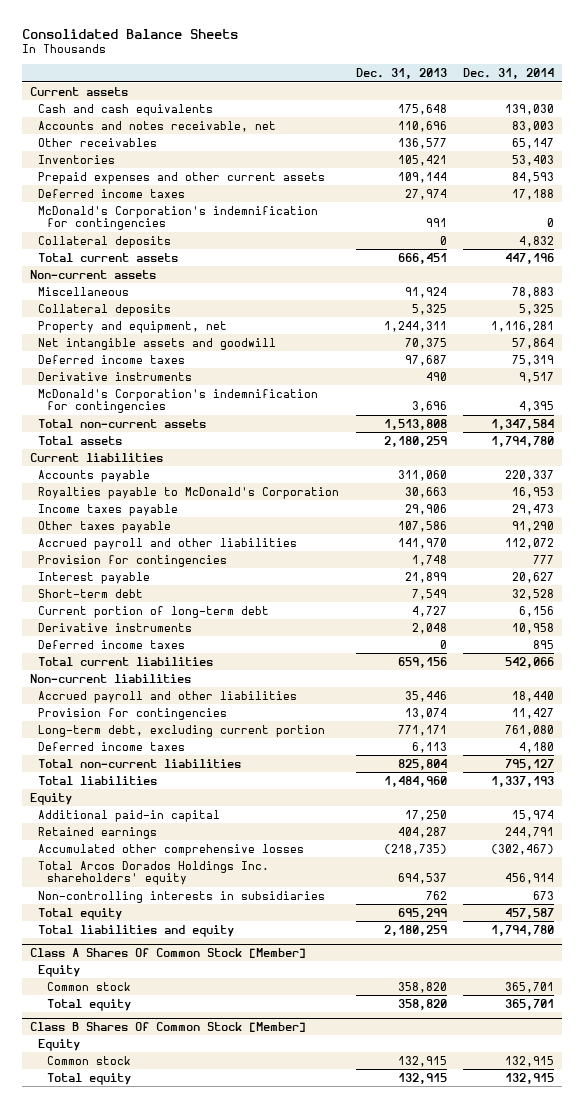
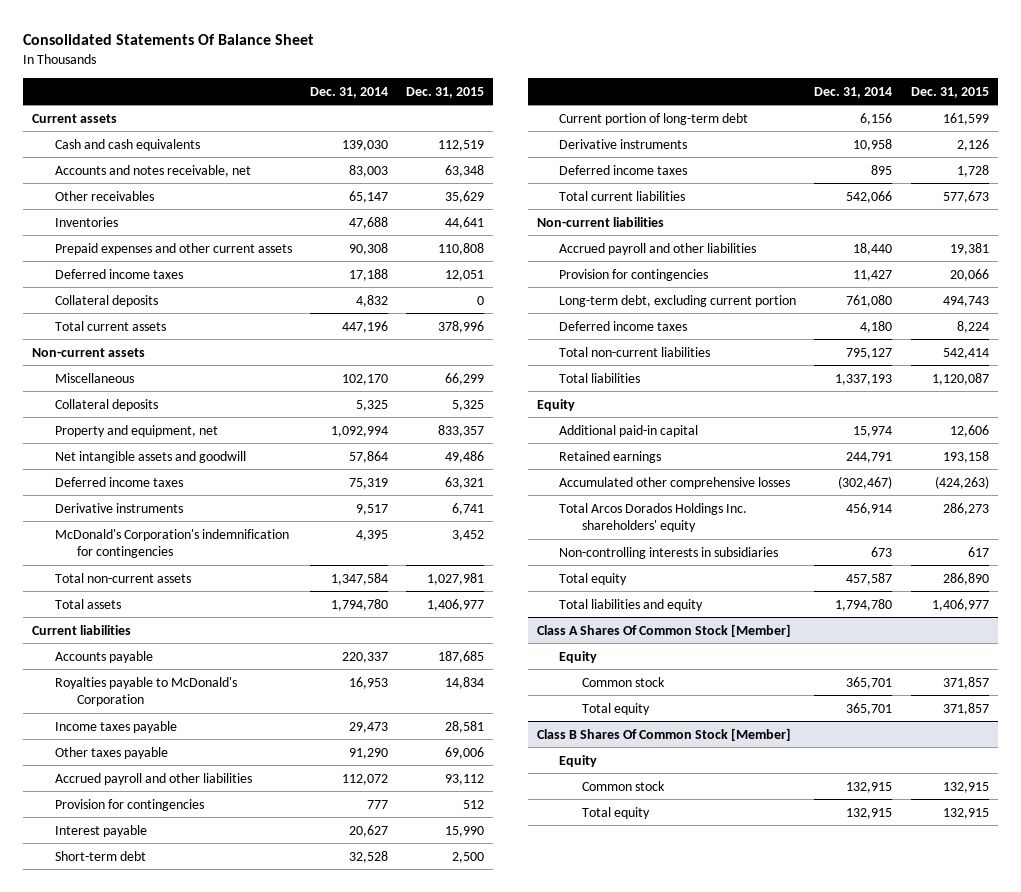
[21,28,238,39] Consolidated Balance Sheets -> [23,34,315,46] Consolidated Statements Of Balance Sheet
[355,68,447,80] Dec. 31, 2013 -> none
none -> [405,86,484,98] Dec. 31, 2015
[511,154,554,166] 53,403 -> [348,216,388,229] 47,688
[511,171,554,183] 84,593 -> [348,242,388,255] 90,308
[38,205,319,231] McDonald's Corporation's indemnification for contingencies -> none
[511,286,554,298] 78,883 -> [341,373,388,385] 102,170
[490,320,554,332] 1,116,281 -> [330,425,388,437] 1,092,994

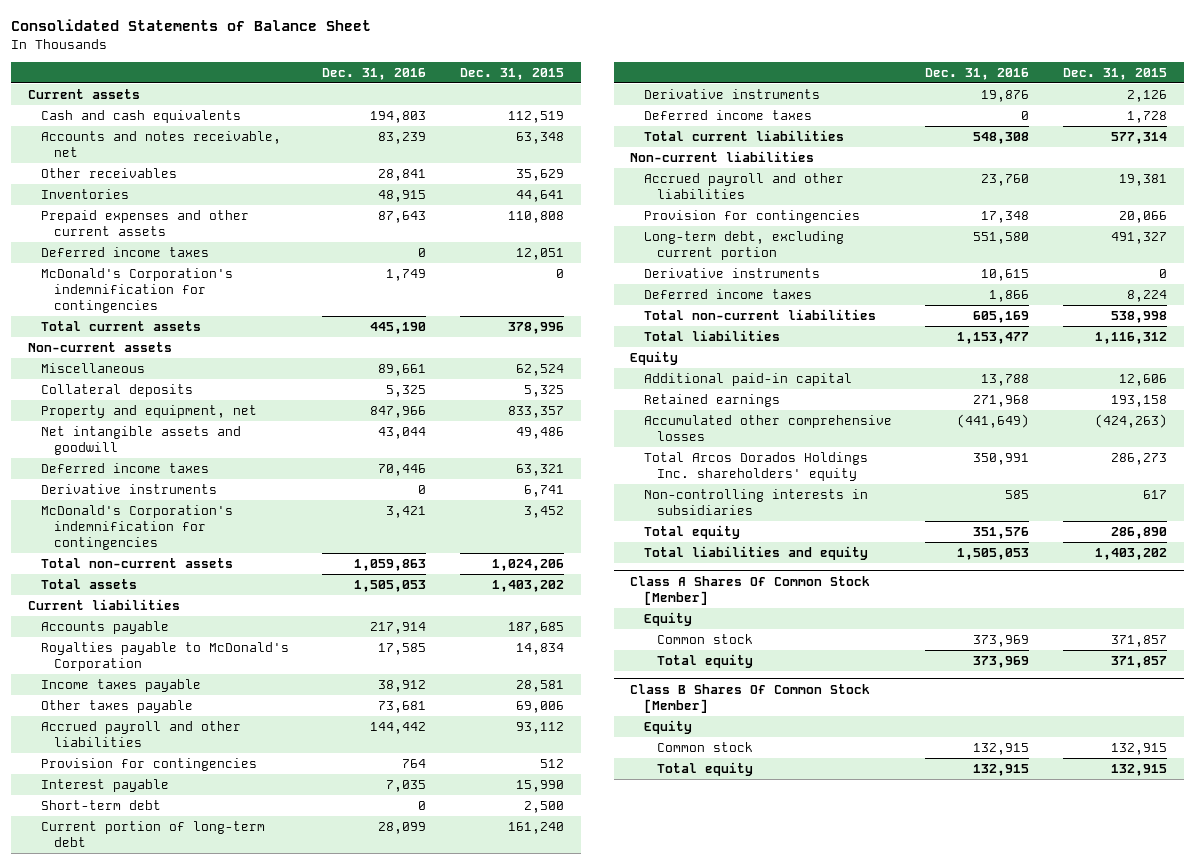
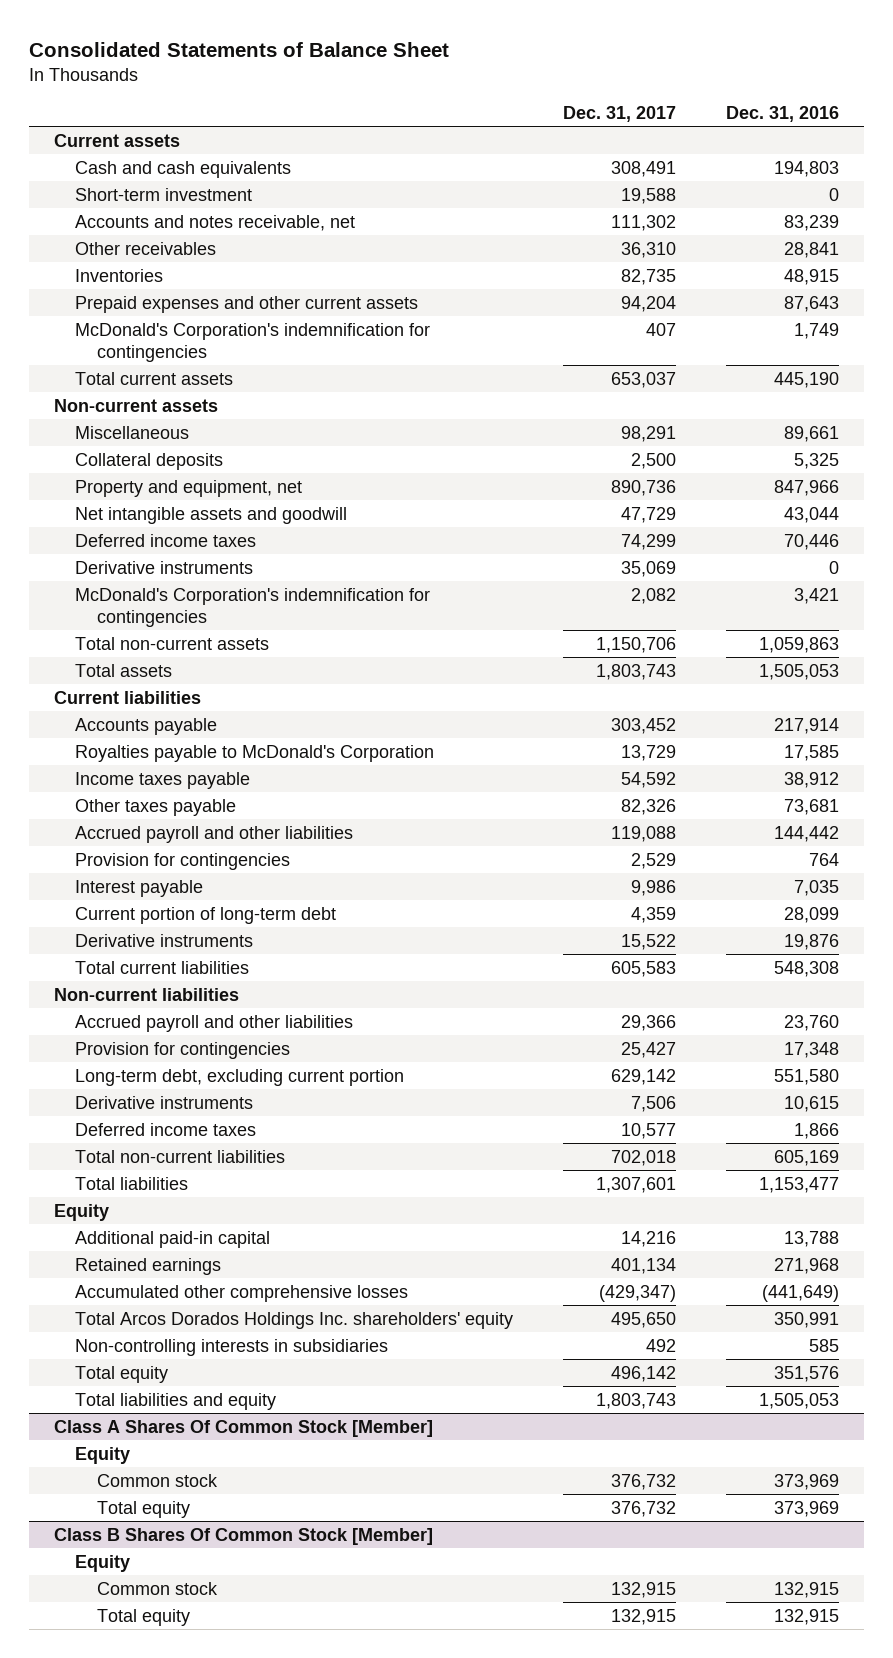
[460,67,565,80] Dec. 31, 2015 -> none
none -> [563,105,677,122] Dec. 31, 2017
none -> [75,187,253,201] Short-term investment
[40,247,209,258] Deferred income taxes -> none
[40,800,161,811] Short-term debt -> none
[643,110,812,121] Deferred income taxes -> none

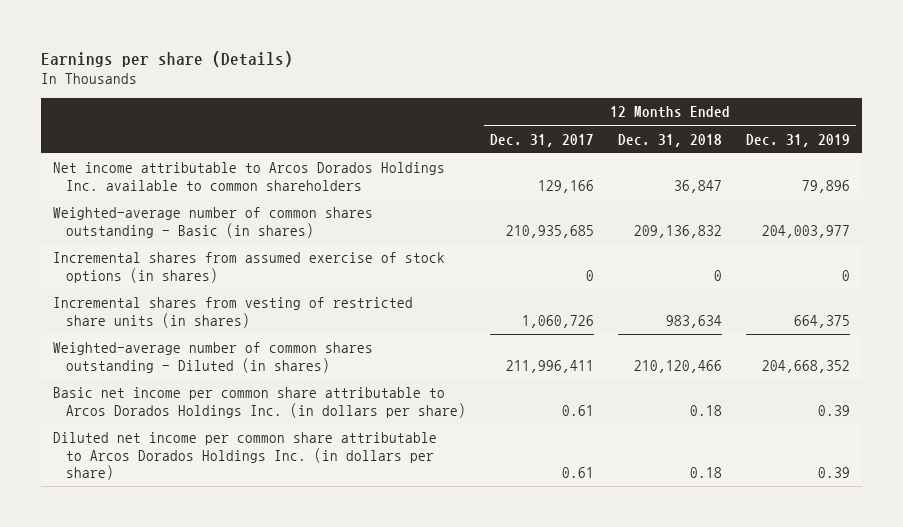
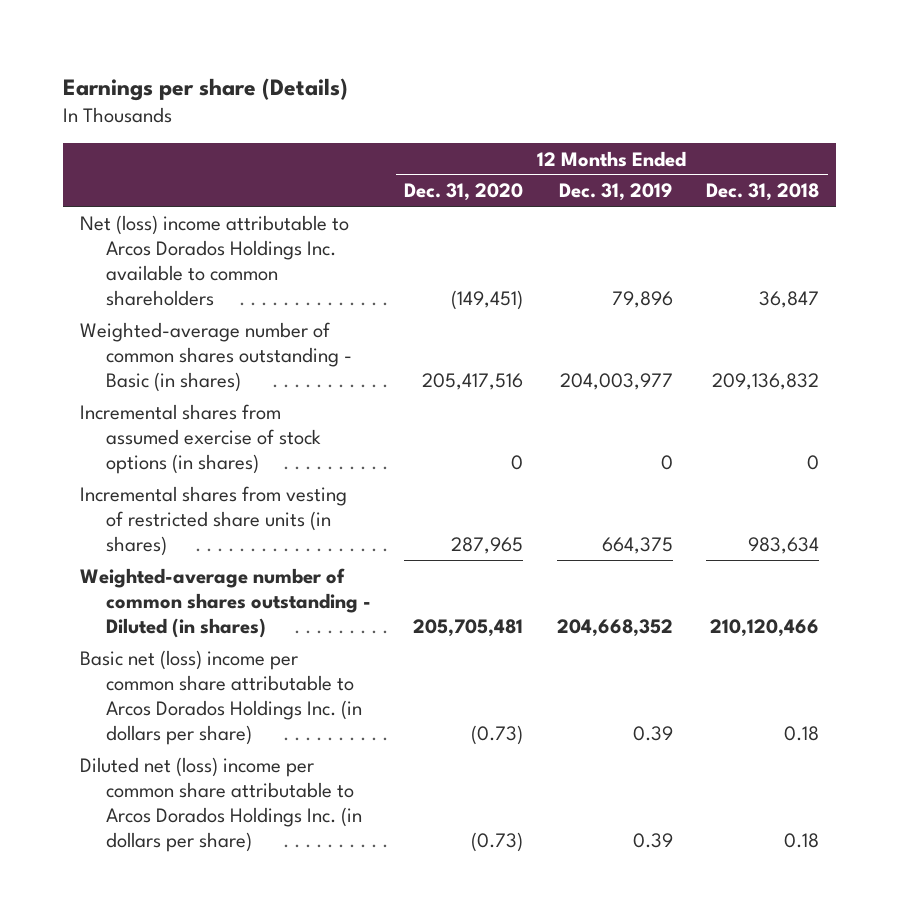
[490,133,595,147] Dec. 31, 2017 -> none
none -> [404,183,524,202] Dec. 31, 2020
[53,162,446,191] Net income attributable to Arcos Dorados Holdings Inc. available to common shareholders -> [79,214,349,306] Net (loss) income attributable to Arcos Dorados Holdings Inc. available to common shareholders
[53,387,467,418] Basic net income per common share attributable to Arcos Dorados Holdings Inc. (in dollars per share) -> [79,649,362,745] Basic net (loss) income per common share attributable to Arcos Dorados Holdings Inc. (in dollars per share)
[53,432,438,481] Diluted net income per common share attributable to Arcos Dorados Holdings Inc. (in dollars per share) -> [79,756,362,852] Diluted net (loss) income per common share attributable to Arcos Dorados Holdings Inc. (in dollars per share)

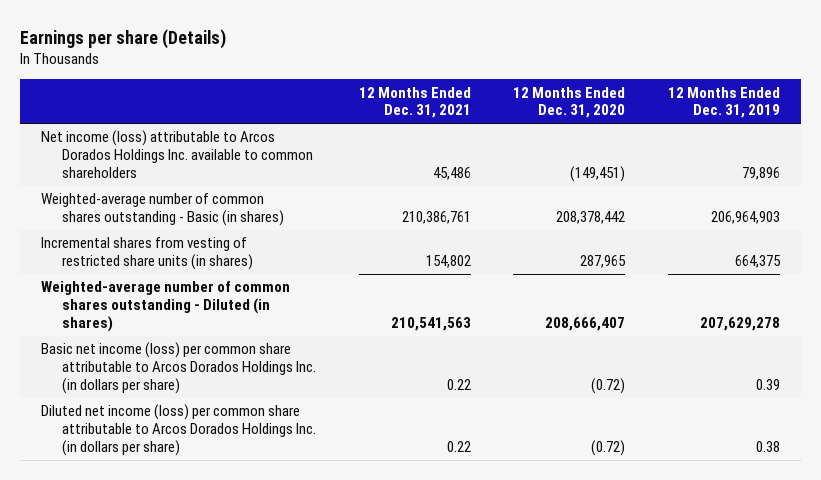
[706,183,820,202] Dec. 31, 2018 -> none
none -> [358,86,471,119] 12 Months Ended Dec. 31, 2021
[79,403,321,474] Incremental shares from assumed exercise of stock options (in shares) -> none
[79,214,349,306] Net (loss) income attributable to Arcos Dorados Holdings Inc. available to common shareholders -> [41,130,313,179] Net income (loss) attributable to Arcos Dorados Holdings Inc. available to common shareholders
[422,372,524,390] 205,417,516 -> [556,211,626,225] 208,378,442
[559,372,673,390] 204,003,977 -> [710,211,780,225] 206,964,903
[413,618,524,637] 205,705,481 -> [545,317,626,332] 208,666,407
[556,618,673,637] 204,668,352 -> [699,317,780,332] 207,629,278
[79,649,362,745] Basic net (loss) income per common share attributable to Arcos Dorados Holdings Inc. (in dollars per share) -> [41,342,316,395] Basic net income (loss) per common share attributable to Arcos Dorados Holdings Inc. (in dollars per share)
[471,724,524,745] (0.73) -> [591,378,626,395] (0.72)
[79,756,362,852] Diluted net (loss) income per common share attributable to Arcos Dorados Holdings Inc. (in dollars per share) -> [41,404,316,457] Diluted net income (loss) per common share attributable to Arcos Dorados Holdings Inc. (in dollars per share)
[471,831,524,852] (0.73) -> [591,440,626,457] (0.72)
[632,832,673,848] 0.39 -> [755,441,780,453] 0.38

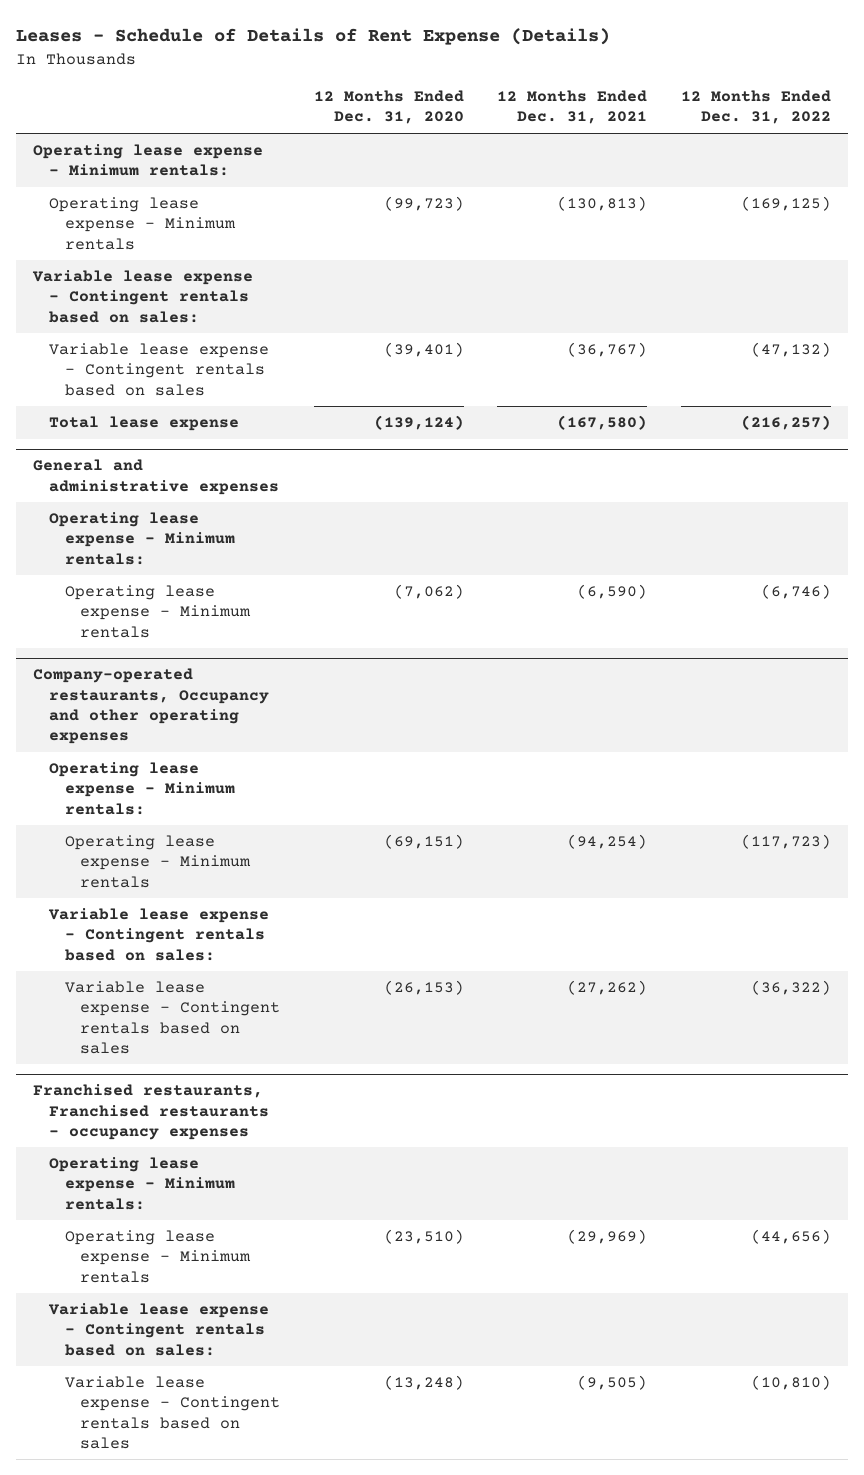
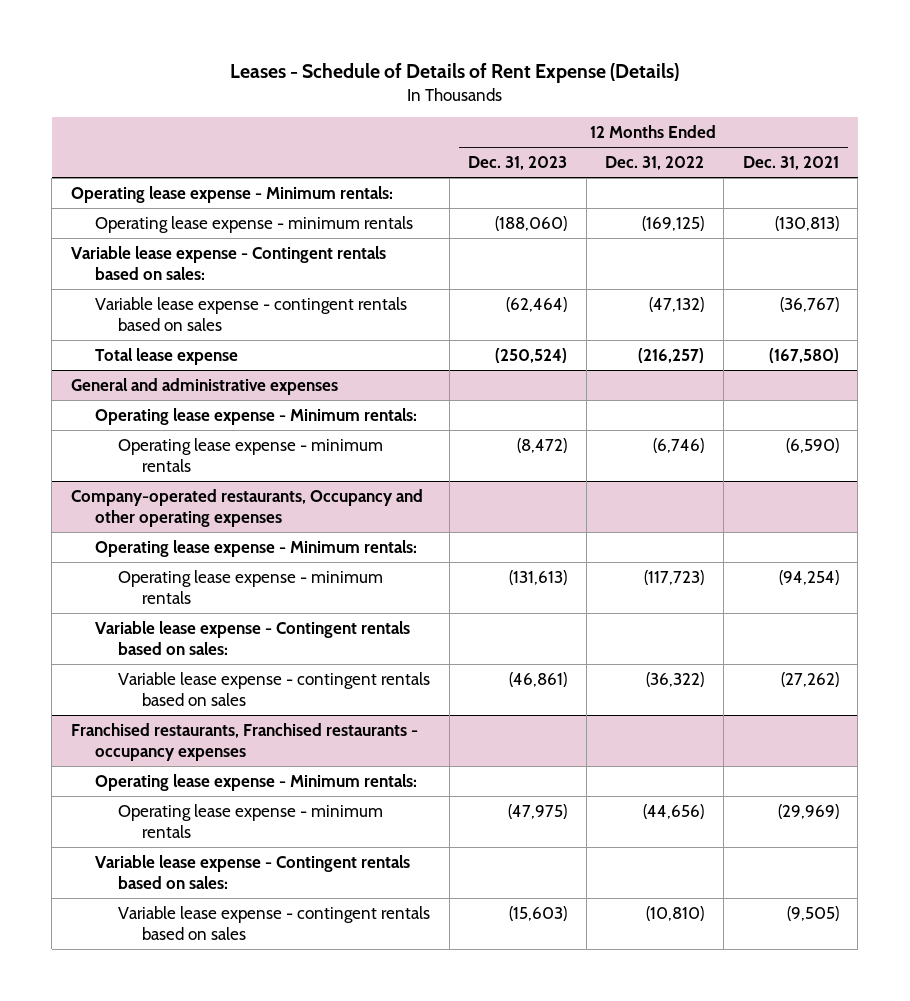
[313,90,464,125] 12 Months Ended Dec. 31, 2020 -> none
none -> [468,156,568,171] Dec. 31, 2023
[48,197,236,250] Operating lease expense - Minimum rentals -> [94,215,413,233] Operating lease expense - minimum rentals
[48,343,269,396] Variable lease expense - Contingent rentals based on sales -> [94,296,407,331] Variable lease expense - contingent rentals based on sales
[64,585,252,638] Operating lease expense - Minimum rentals -> [118,437,384,472] Operating lease expense - minimum rentals
[64,835,252,888] Operating lease expense - Minimum rentals -> [118,569,384,604] Operating lease expense - minimum rentals
[64,981,281,1054] Variable lease expense - Contingent rentals based on sales -> [118,671,431,706] Variable lease expense - contingent rentals based on sales
[64,1230,252,1283] Operating lease expense - Minimum rentals -> [118,803,384,838] Operating lease expense - minimum rentals
[64,1376,281,1449] Variable lease expense - Contingent rentals based on sales -> [118,905,431,940] Variable lease expense - contingent rentals based on sales

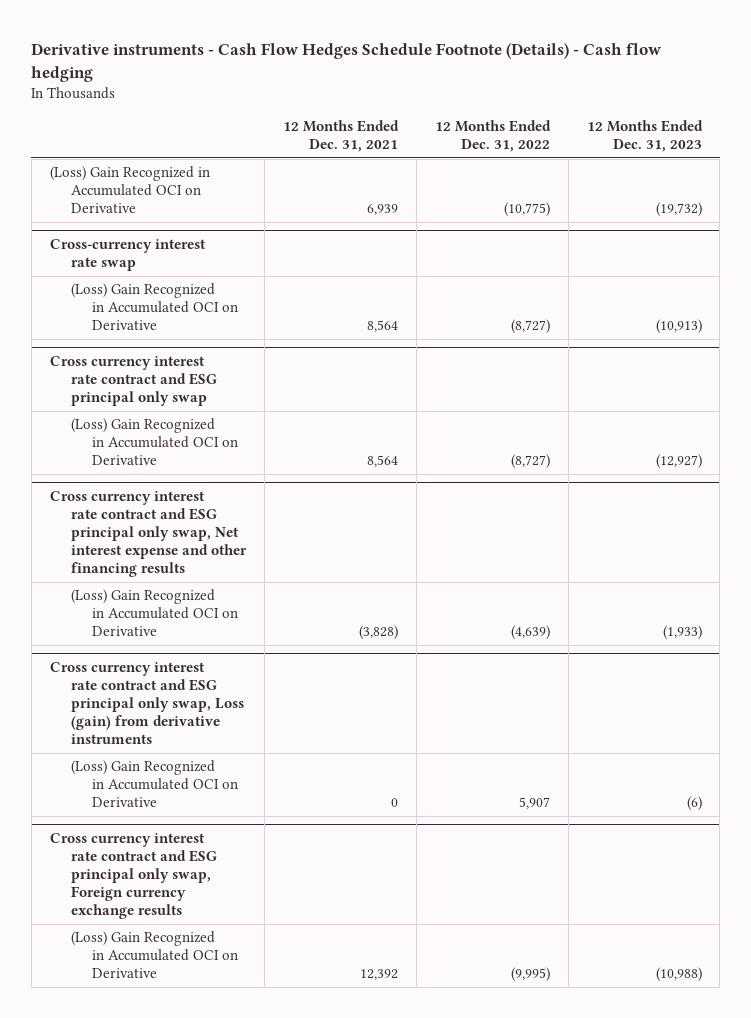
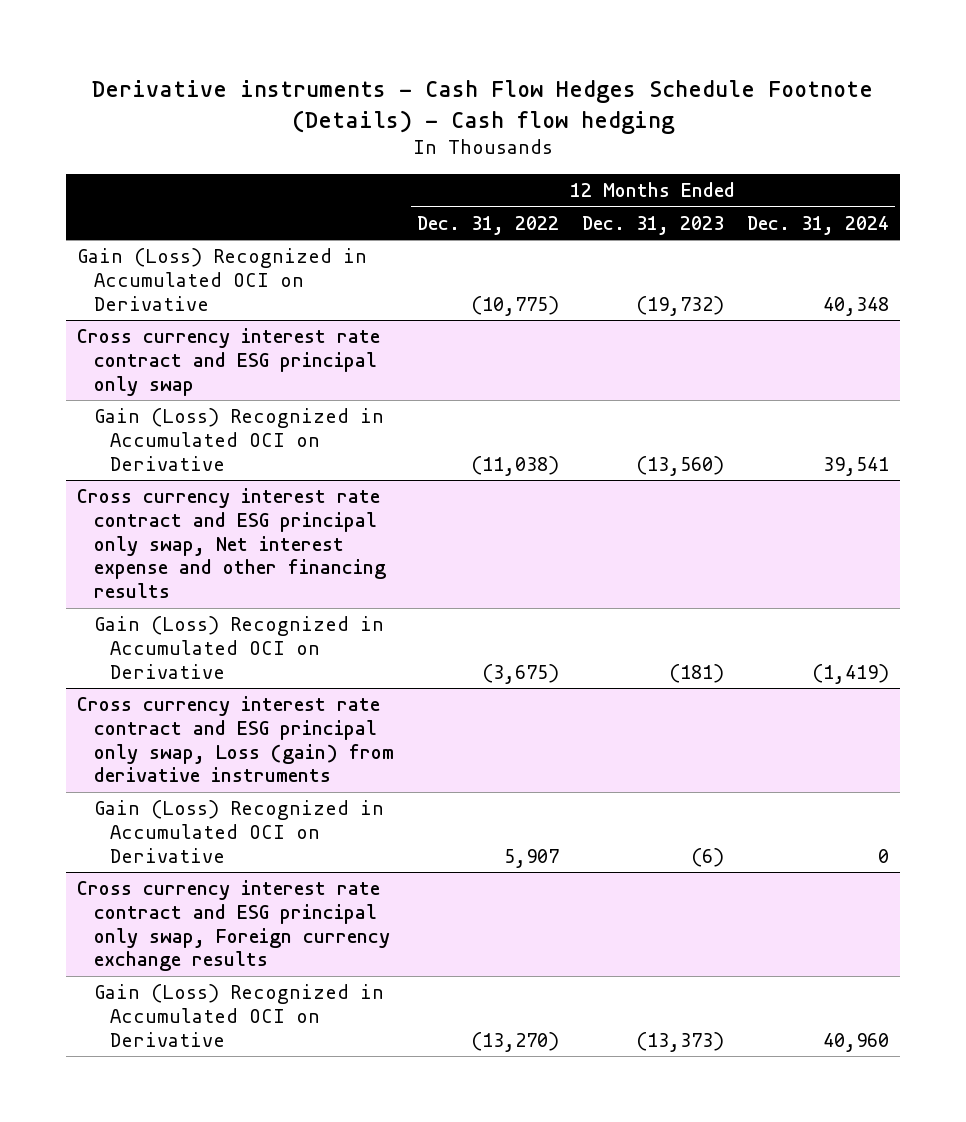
[282,120,399,153] 12 Months Ended Dec. 31, 2021 -> none
none -> [746,215,889,235] Dec. 31, 2024
[49,239,206,272] Cross-currency interest rate swap -> none
[71,283,239,331] (Loss) Gain Recognized in Accumulated OCI on Derivative -> none
[49,166,210,214] (Loss) Gain Recognized in Accumulated OCI on Derivative -> [77,248,368,311] Gain (Loss) Recognized in Accumulated OCI on Derivative
[71,418,239,466] (Loss) Gain Recognized in Accumulated OCI on Derivative -> [93,408,384,471] Gain (Loss) Recognized in Accumulated OCI on Derivative
[510,454,550,470] (8,727) -> [470,455,559,476] (11,038)
[655,454,702,470] (12,927) -> [635,455,724,476] (13,560)
[71,589,239,637] (Loss) Gain Recognized in Accumulated OCI on Derivative -> [93,616,384,679] Gain (Loss) Recognized in Accumulated OCI on Derivative
[510,625,550,641] (4,639) -> [481,663,559,684] (3,675)
[662,625,702,641] (1,933) -> [668,663,724,683] (181)
[71,760,239,808] (Loss) Gain Recognized in Accumulated OCI on Derivative -> [93,800,384,863] Gain (Loss) Recognized in Accumulated OCI on Derivative
[71,931,239,979] (Loss) Gain Recognized in Accumulated OCI on Derivative -> [93,984,384,1047] Gain (Loss) Recognized in Accumulated OCI on Derivative
[510,967,550,983] (9,995) -> [470,1031,559,1052] (13,270)
[655,967,702,983] (10,988) -> [635,1031,724,1052] (13,373)

